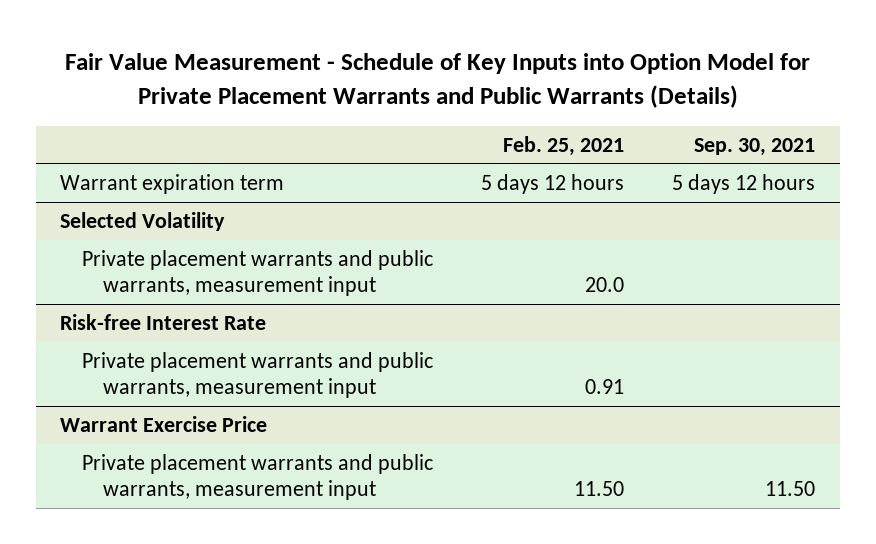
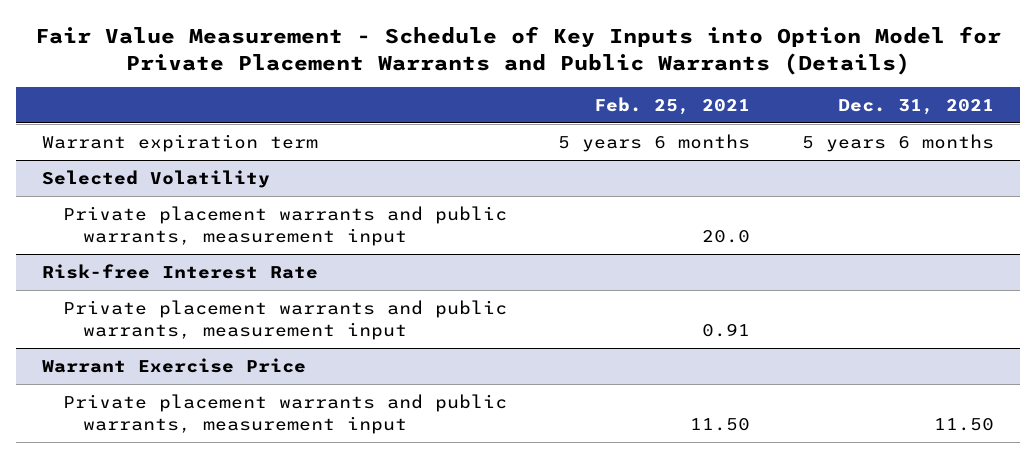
[694,137,816,156] Sep. 30, 2021 -> none
none -> [838,98,995,115] Dec. 31, 2021
[481,173,625,194] 5 days 12 hours -> [558,133,751,152] 5 years 6 months

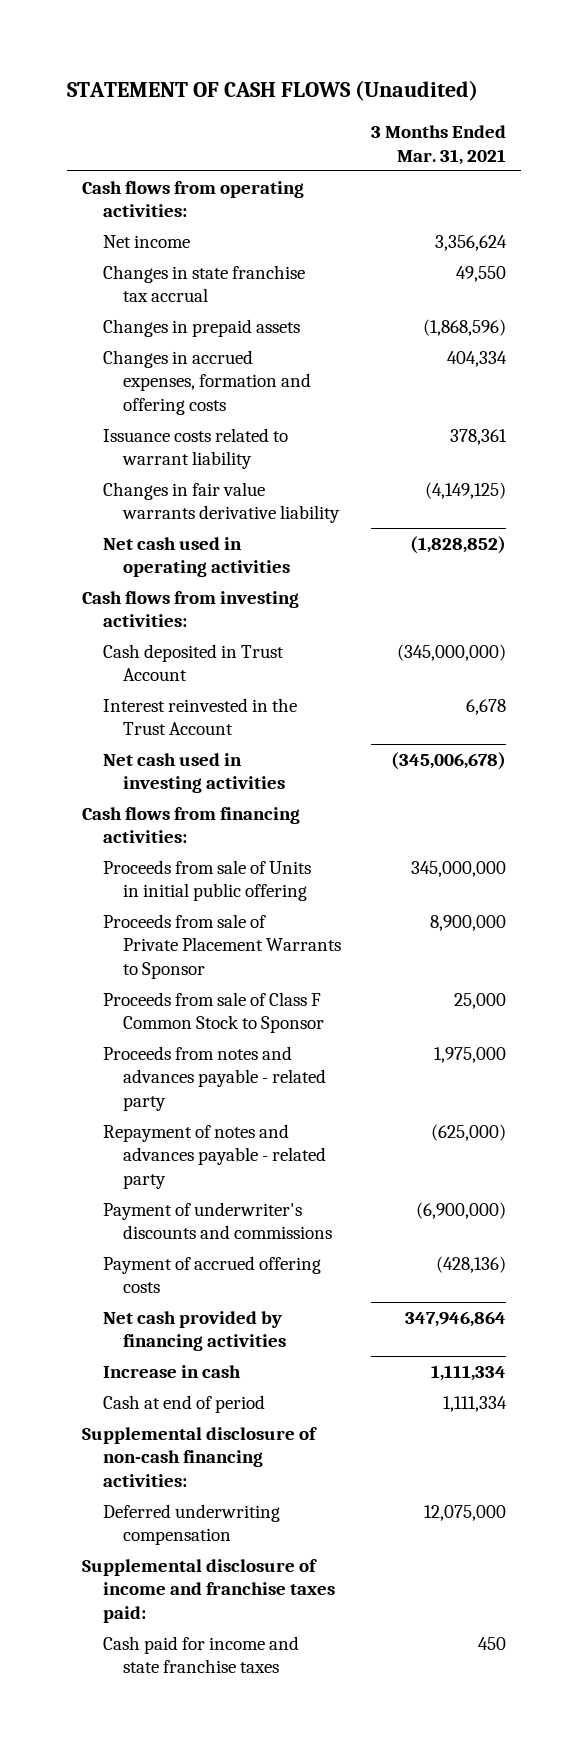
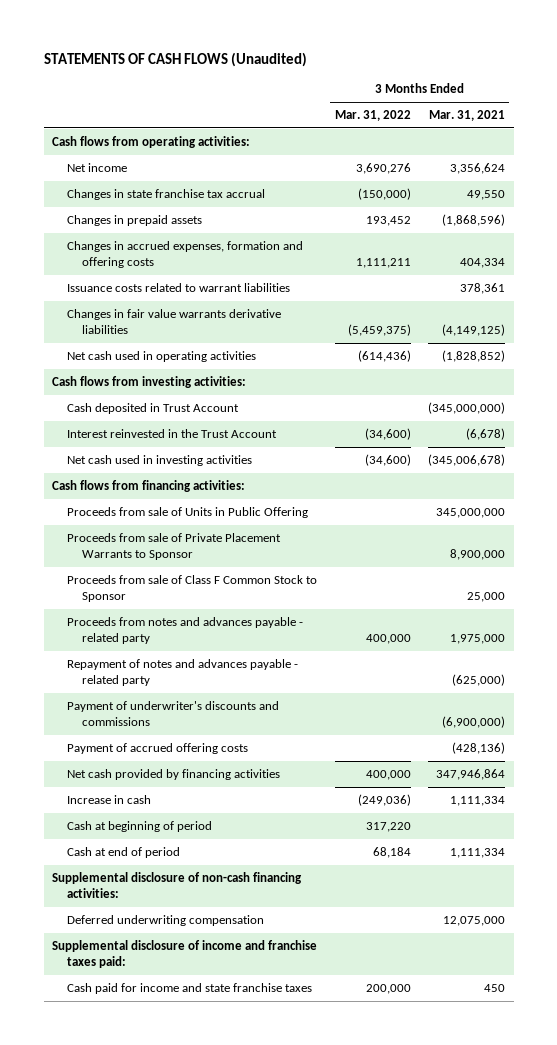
[67,79,479,101] STATEMENT OF CASH FLOWS (Unaudited) -> [43,51,307,67] STATEMENTS OF CASH FLOWS (Unaudited)
none -> [334,110,411,122] Mar. 31, 2022
[102,428,288,470] Issuance costs related to warrant liability -> [67,282,291,292] Issuance costs related to warrant liabilities
[102,482,341,524] Changes in fair value warrants derivative liability -> [67,308,282,335] Changes in fair value warrants derivative liabilities
[465,699,506,716] 6,678 -> [465,427,505,440] (6,678)
[102,860,311,902] Proceeds from sale of Units in initial public offering -> [67,506,309,518] Proceeds from sale of Units in Public Offering
none -> [67,820,213,832] Cash at beginning of period

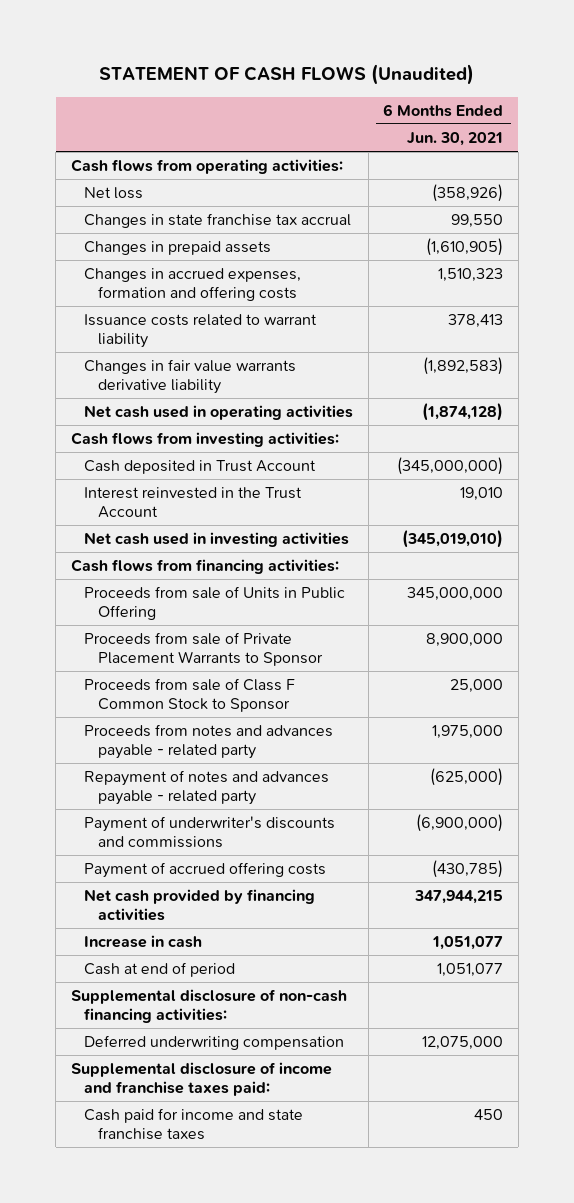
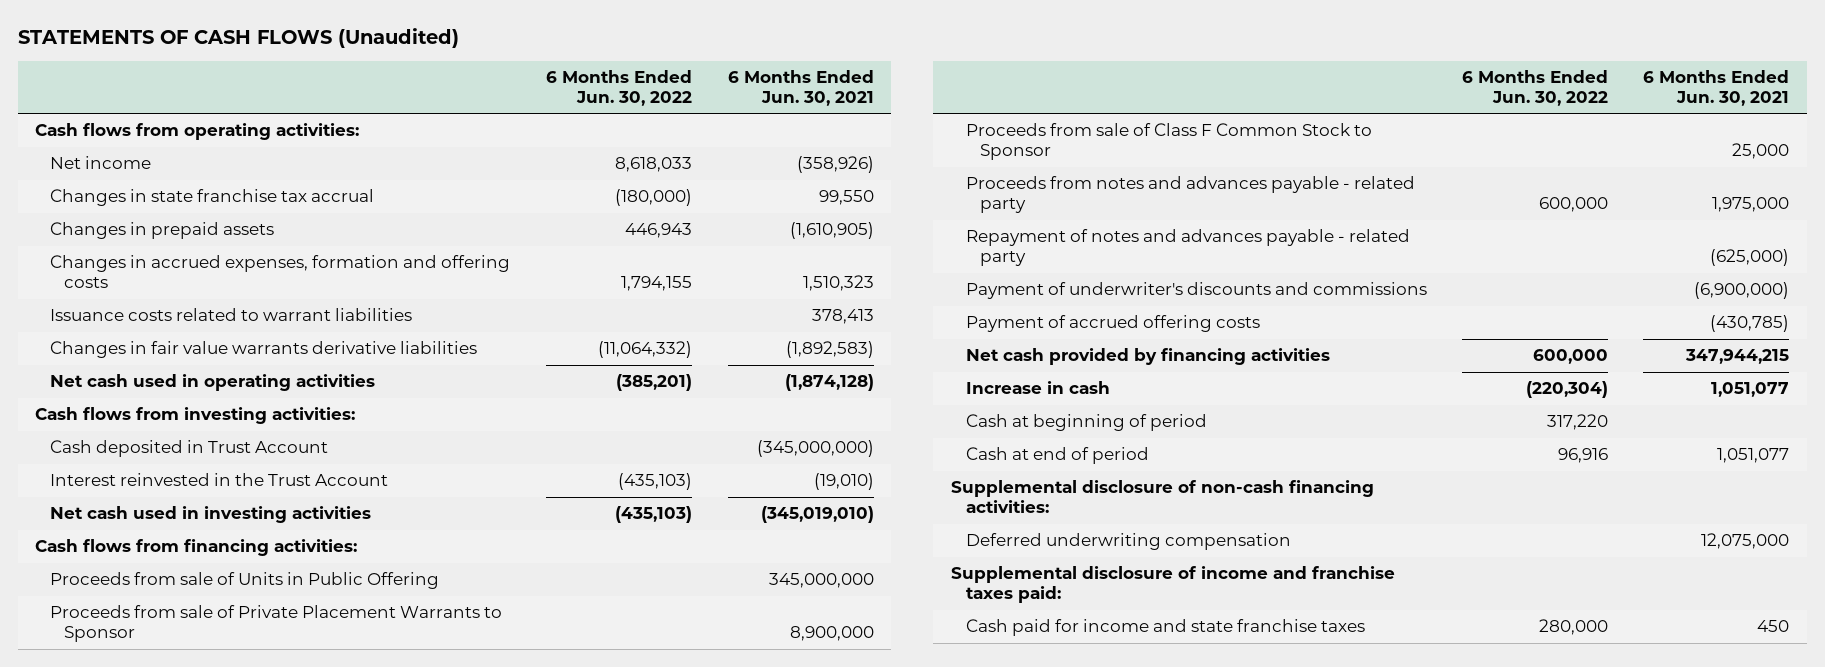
[98,64,474,86] STATEMENT OF CASH FLOWS (Unaudited) -> [17,27,459,48] STATEMENTS OF CASH FLOWS (Unaudited)
none -> [546,69,693,106] 6 Months Ended Jun. 30, 2022
[84,187,144,200] Net loss -> [49,156,151,170] Net income
[84,314,318,348] Issuance costs related to warrant liability -> [49,308,412,322] Issuance costs related to warrant liabilities
[84,359,297,394] Changes in fair value warrants derivative liability -> [49,341,477,359] Changes in fair value warrants derivative liabilities
[460,487,504,502] 19,010 -> [813,473,874,491] (19,010)
none -> [965,414,1207,432] Cash at beginning of period

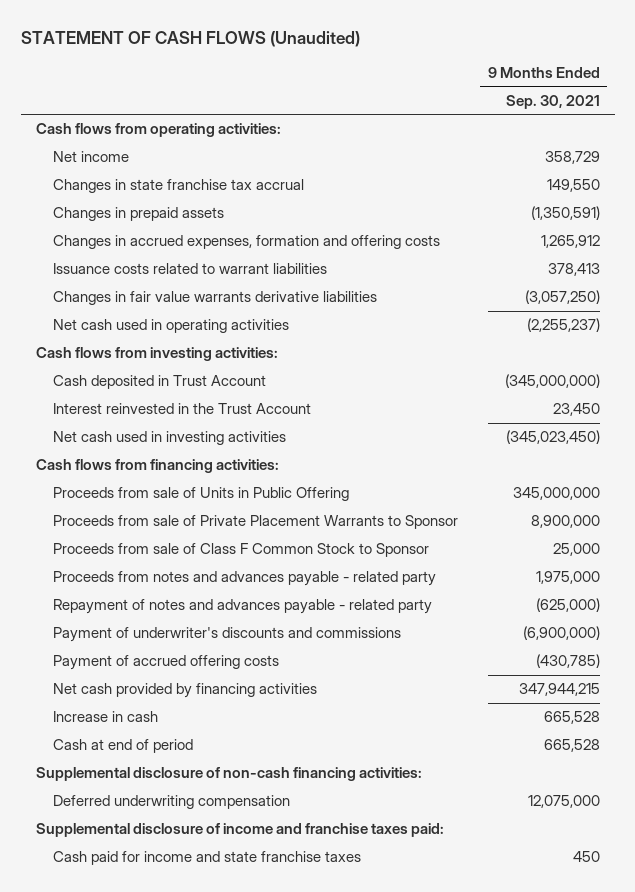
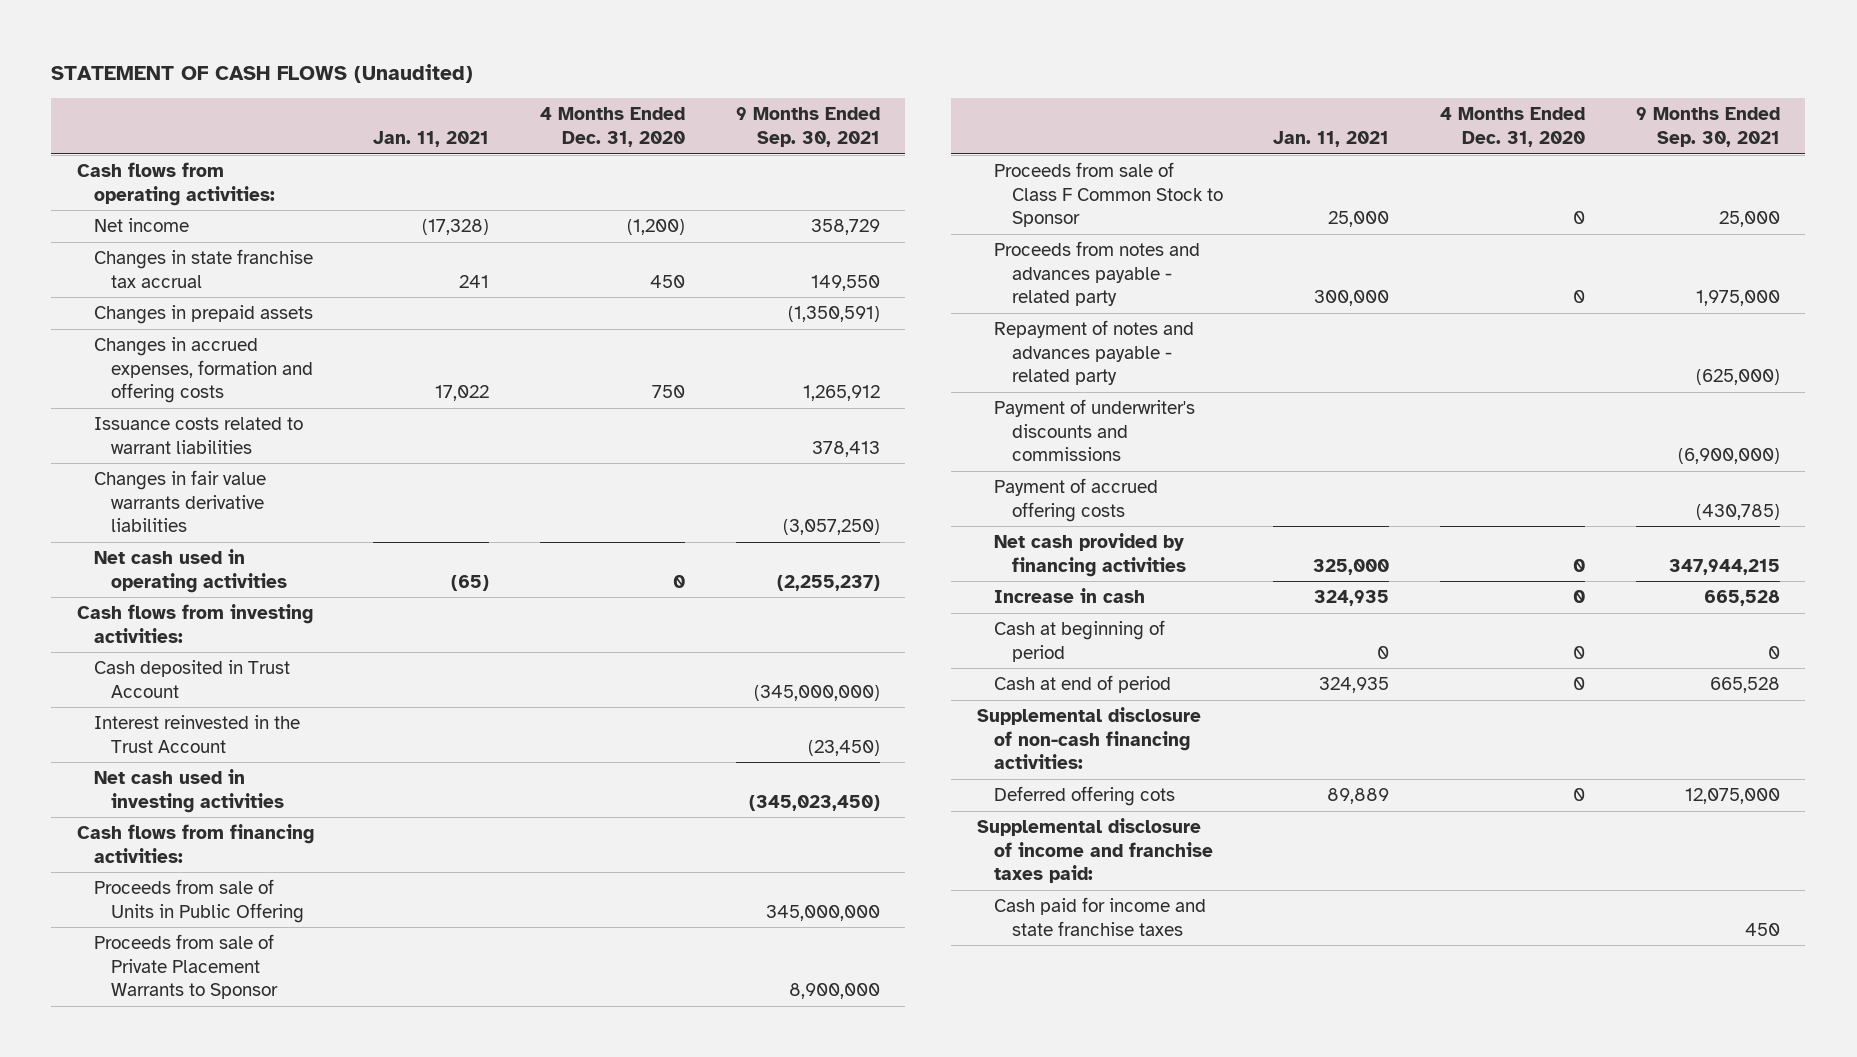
none -> [373,130,490,147] Jan. 11, 2021
none -> [540,107,686,147] 4 Months Ended Dec. 31, 2020
[552,403,600,417] 23,450 -> [807,739,880,756] (23,450)
none -> [994,620,1166,662] Cash at beginning of period
[52,795,290,810] Deferred underwriting compensation -> [994,786,1176,807] Deferred offering cots

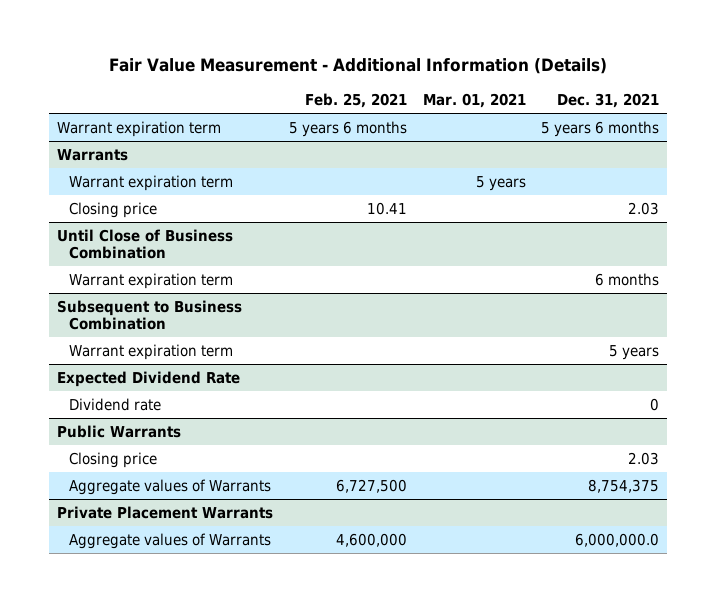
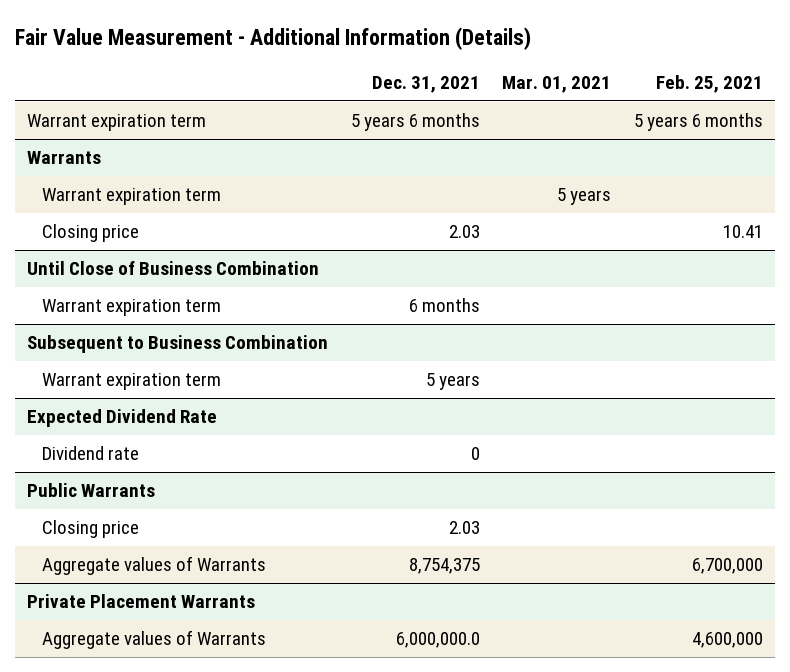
[335,478,407,493] 6,727,500 -> [692,558,764,575] 6,700,000

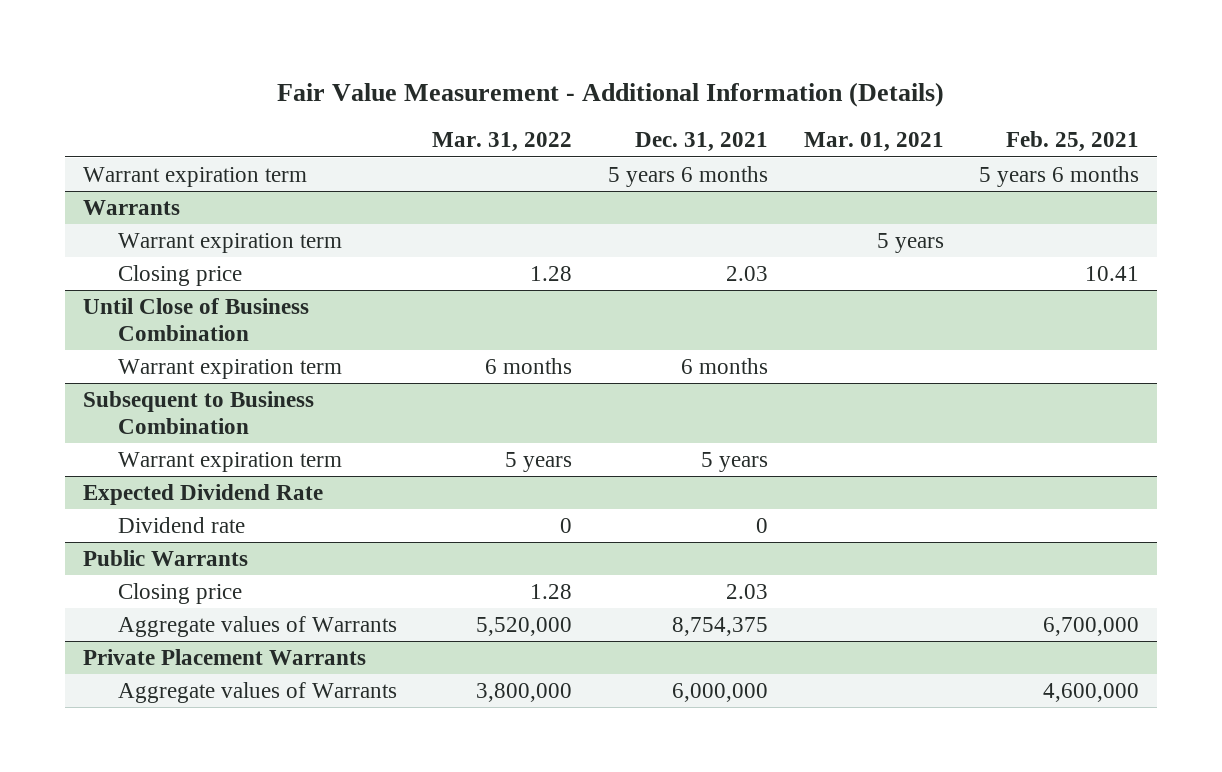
none -> [432,132,573,153] Mar. 31, 2022
[395,632,480,649] 6,000,000.0 -> [672,682,769,702] 6,000,000

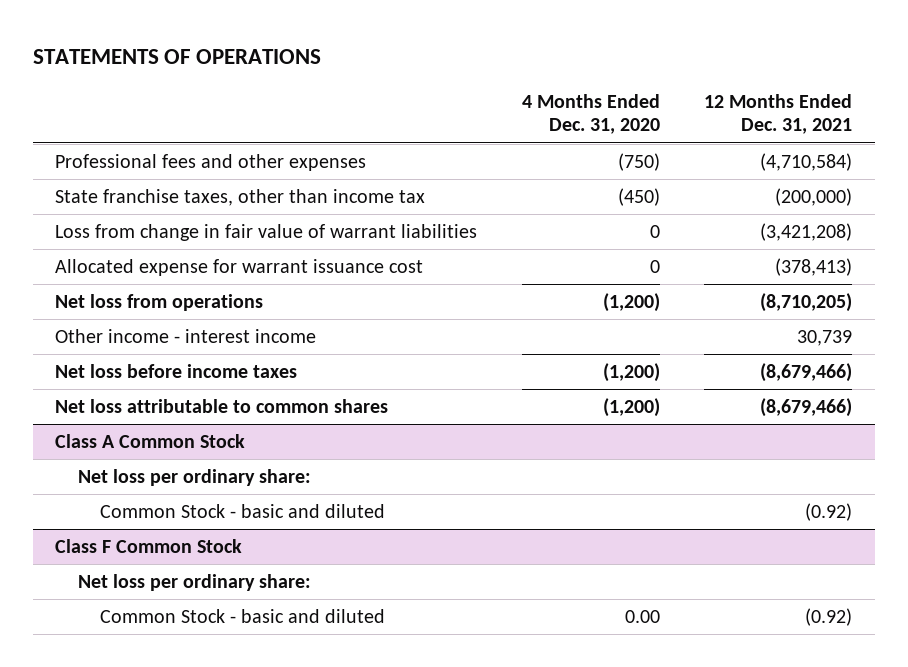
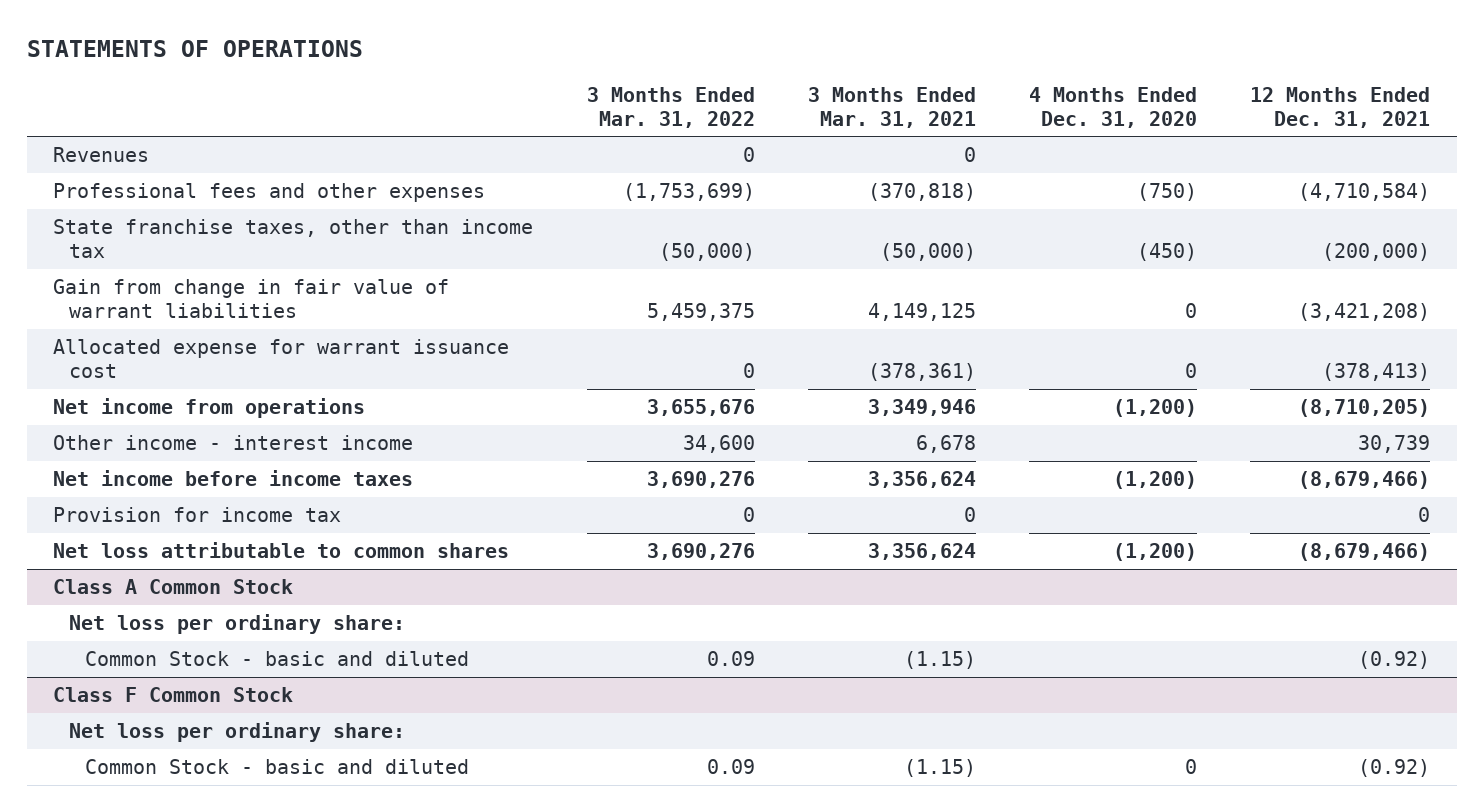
none -> [586,86,755,128] 3 Months Ended Mar. 31, 2022
none -> [807,86,976,128] 3 Months Ended Mar. 31, 2021
none -> [53,147,150,163] Revenues
[55,224,478,242] Loss from change in fair value of warrant liabilities -> [53,279,450,318] Gain from change in fair value of warrant liabilities
[55,294,264,312] Net loss from operations -> [53,398,366,419] Net income from operations
[55,364,298,379] Net loss before income taxes -> [53,470,414,487] Net income before income taxes
none -> [53,507,342,523] Provision for income tax
[624,610,660,624] 0.00 -> [1185,759,1198,775] 0

